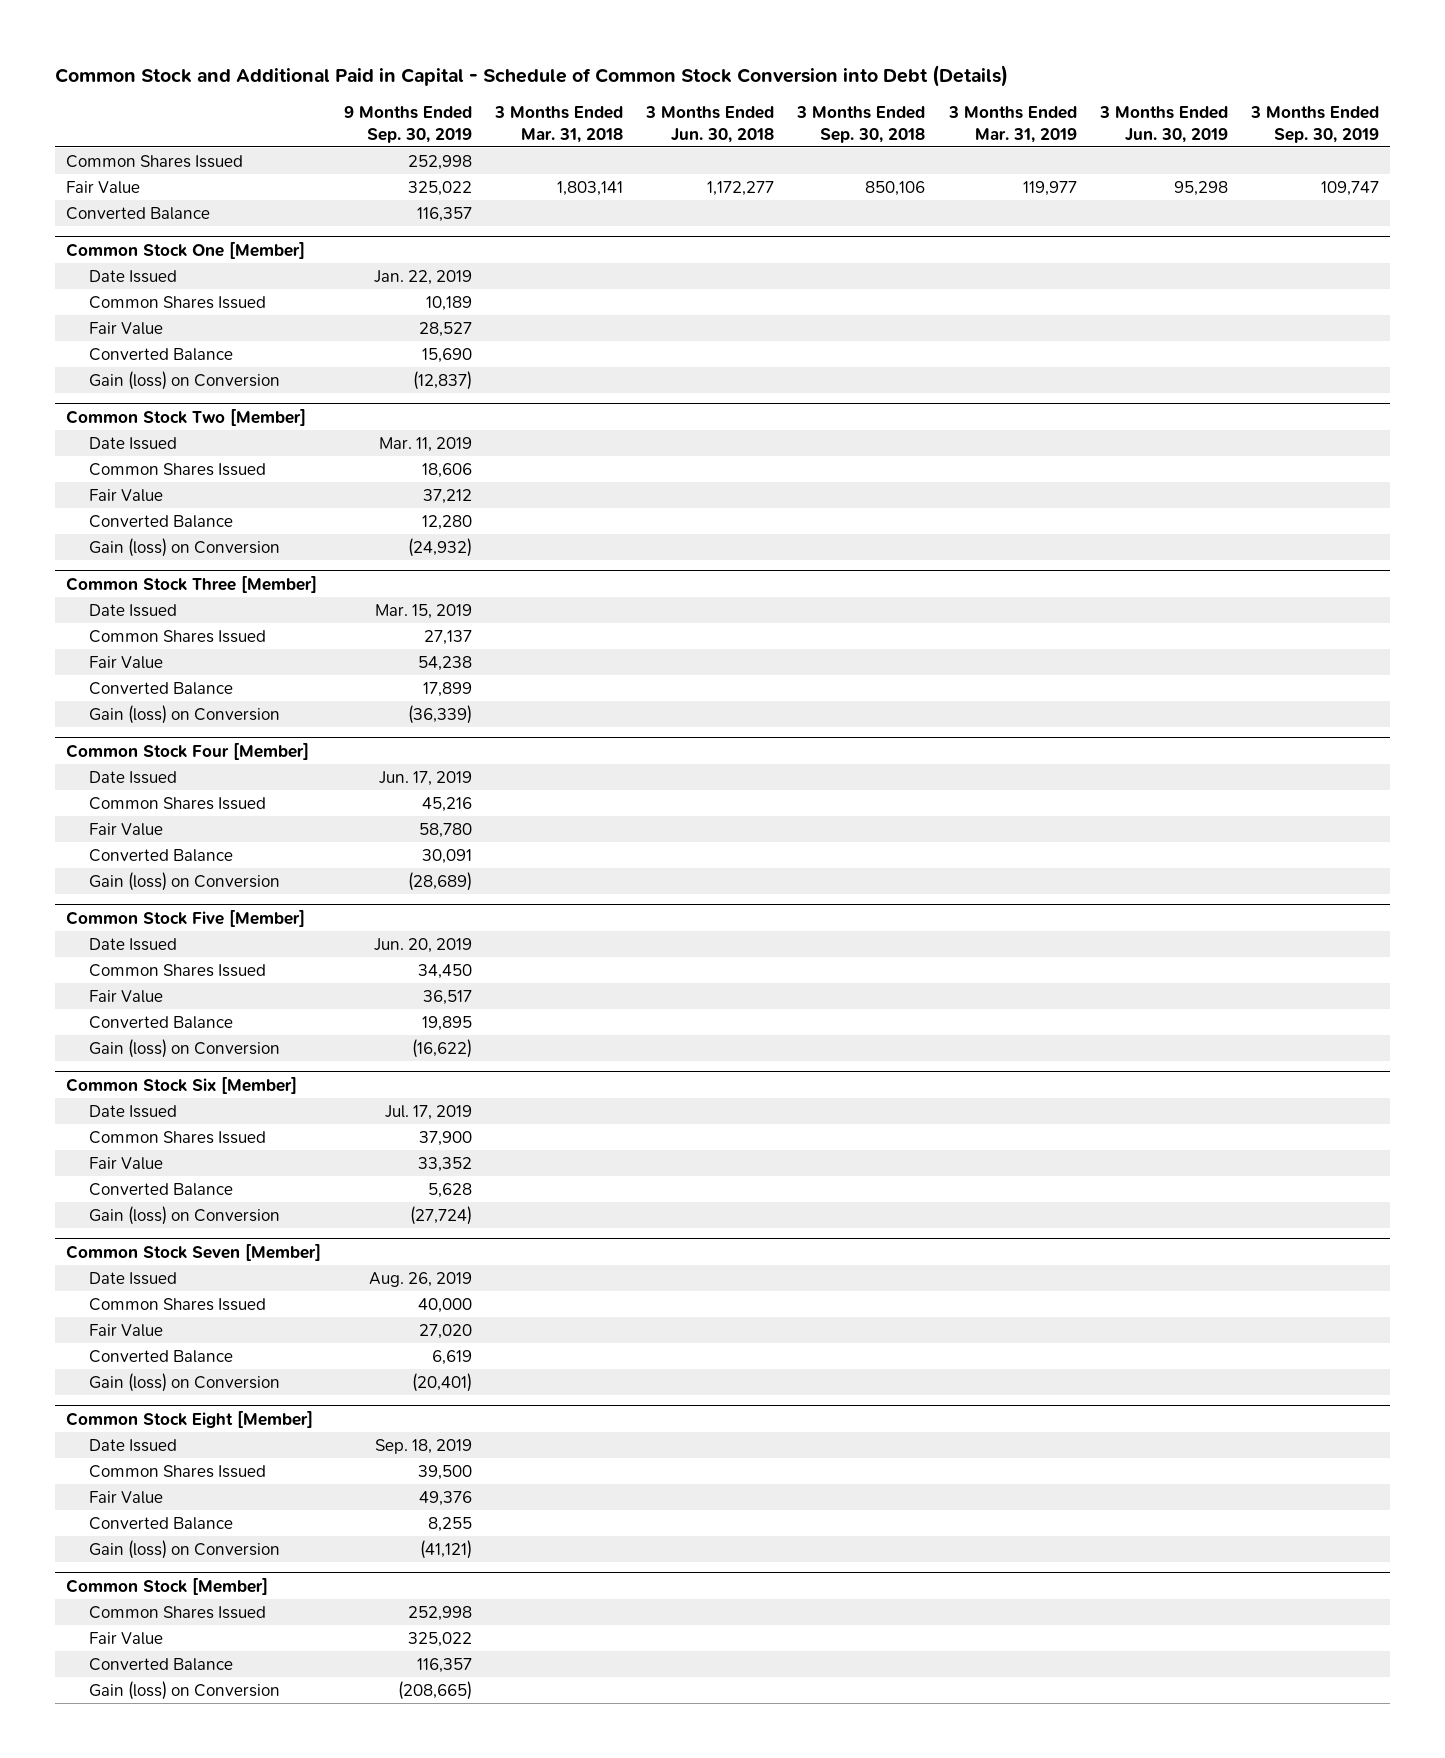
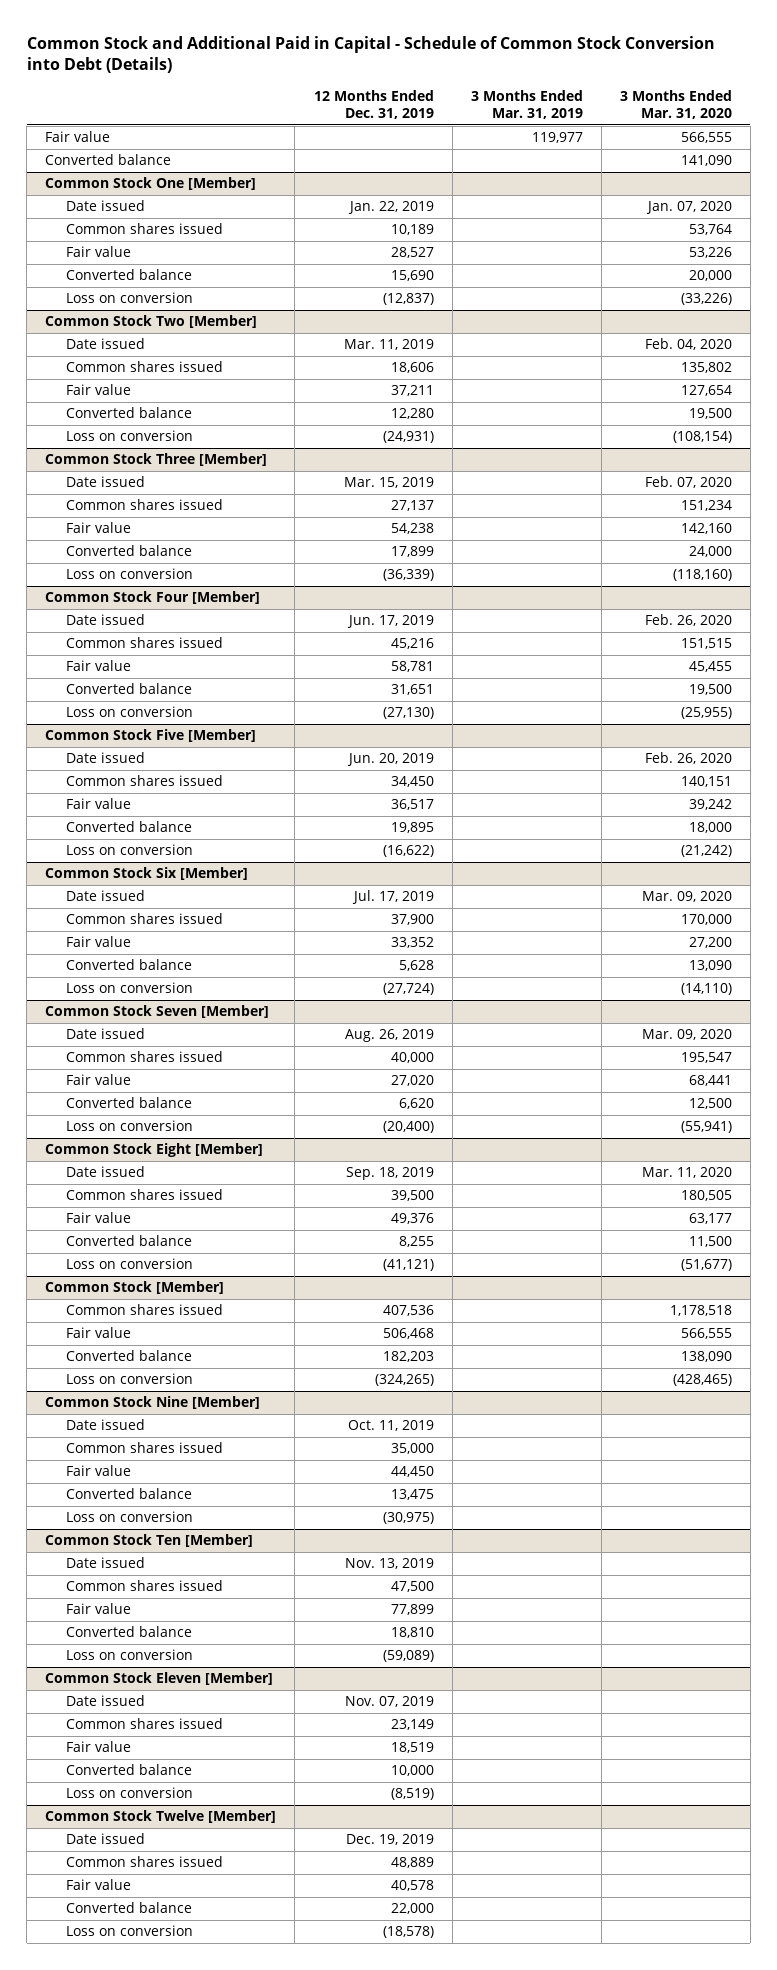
[344,105,473,143] 9 Months Ended Sep. 30, 2019 -> none
[494,105,624,143] 3 Months Ended Mar. 31, 2018 -> none
[645,105,775,143] 3 Months Ended Jun. 30, 2018 -> none
[796,105,926,143] 3 Months Ended Sep. 30, 2018 -> none
[1098,105,1228,143] 3 Months Ended Jun. 30, 2019 -> none
[1249,105,1379,143] 3 Months Ended Sep. 30, 2019 -> none
none -> [313,89,434,120] 12 Months Ended Dec. 31, 2019
none -> [619,89,732,120] 3 Months Ended Mar. 31, 2020
[66,155,244,169] Common Shares Issued -> none
[66,181,141,195] Fair Value -> [45,131,111,143] Fair value
[66,207,211,221] Converted Balance -> [45,154,172,166] Converted balance
[88,270,177,284] Date Issued -> [65,200,145,212] Date issued
[88,296,266,310] Common Shares Issued -> [65,223,223,235] Common shares issued
[88,322,163,336] Fair Value -> [65,246,131,258] Fair value
[88,348,233,362] Converted Balance -> [65,269,192,281] Converted balance
[88,371,280,391] Gain (loss) on Conversion -> [65,292,193,304] Loss on conversion
[88,437,177,451] Date Issued -> [65,338,145,350] Date issued
[88,463,266,477] Common Shares Issued -> [65,361,223,373] Common shares issued
[88,489,163,503] Fair Value -> [65,384,131,396] Fair value
[88,515,233,529] Converted Balance -> [65,407,192,419] Converted balance
[88,538,280,558] Gain (loss) on Conversion -> [65,430,193,442] Loss on conversion
[88,604,177,618] Date Issued -> [65,476,145,488] Date issued
[88,630,266,644] Common Shares Issued -> [65,499,223,511] Common shares issued
[88,656,163,670] Fair Value -> [65,522,131,534] Fair value
[88,682,233,696] Converted Balance -> [65,545,192,557] Converted balance
[88,705,280,725] Gain (loss) on Conversion -> [65,568,193,580] Loss on conversion
[88,771,177,785] Date Issued -> [65,614,145,626] Date issued
[88,797,266,811] Common Shares Issued -> [65,637,223,649] Common shares issued
[88,823,163,837] Fair Value -> [65,660,131,672] Fair value
[88,849,233,863] Converted Balance -> [65,683,192,695] Converted balance
[88,872,280,892] Gain (loss) on Conversion -> [65,706,193,718] Loss on conversion
[88,938,177,952] Date Issued -> [65,752,145,764] Date issued
[88,964,266,978] Common Shares Issued -> [65,775,223,787] Common shares issued
[88,990,163,1004] Fair Value -> [65,798,131,810] Fair value
[88,1016,233,1030] Converted Balance -> [65,821,192,833] Converted balance
[88,1039,280,1059] Gain (loss) on Conversion -> [65,844,193,856] Loss on conversion
[88,1105,177,1119] Date Issued -> [65,890,145,902] Date issued
[88,1131,266,1145] Common Shares Issued -> [65,913,223,925] Common shares issued
[88,1157,163,1171] Fair Value -> [65,936,131,948] Fair value
[88,1183,233,1197] Converted Balance -> [65,959,192,971] Converted balance
[88,1206,280,1226] Gain (loss) on Conversion -> [65,982,193,994] Loss on conversion
[88,1272,177,1286] Date Issued -> [65,1028,145,1040] Date issued
[88,1298,266,1312] Common Shares Issued -> [65,1051,223,1063] Common shares issued
[88,1324,163,1338] Fair Value -> [65,1074,131,1086] Fair value
[88,1350,233,1364] Converted Balance -> [65,1097,192,1109] Converted balance
[88,1373,280,1393] Gain (loss) on Conversion -> [65,1120,193,1132] Loss on conversion
[88,1439,177,1453] Date Issued -> [65,1166,145,1178] Date issued
[88,1465,266,1479] Common Shares Issued -> [65,1189,223,1201] Common shares issued
[88,1491,163,1505] Fair Value -> [65,1212,131,1224] Fair value
[88,1517,233,1531] Converted Balance -> [65,1235,192,1247] Converted balance
[88,1540,280,1560] Gain (loss) on Conversion -> [65,1258,193,1270] Loss on conversion
[88,1606,266,1620] Common Shares Issued -> [65,1304,223,1316] Common shares issued
[88,1632,163,1646] Fair Value -> [65,1327,131,1339] Fair value
[88,1658,233,1672] Converted Balance -> [65,1350,192,1362] Converted balance
[88,1681,280,1701] Gain (loss) on Conversion -> [65,1373,193,1385] Loss on conversion
none -> [45,1396,261,1410] Common Stock Nine [Member]
none -> [65,1419,145,1431] Date issued
none -> [65,1442,223,1454] Common shares issued
none -> [65,1465,131,1477] Fair value
none -> [65,1488,192,1500] Converted balance
none -> [65,1511,193,1523] Loss on conversion
none -> [45,1534,254,1548] Common Stock Ten [Member]
none -> [65,1557,145,1569] Date issued
none -> [65,1580,223,1592] Common shares issued
none -> [65,1603,131,1615] Fair value
none -> [65,1626,192,1638] Converted balance
none -> [65,1649,193,1661] Loss on conversion
none -> [45,1672,274,1686] Common Stock Eleven [Member]
none -> [65,1695,145,1707] Date issued
none -> [65,1718,223,1730] Common shares issued
none -> [65,1741,131,1753] Fair value
none -> [65,1764,192,1776] Converted balance
none -> [65,1787,193,1799] Loss on conversion
none -> [45,1810,277,1824] Common Stock Twelve [Member]
none -> [65,1833,145,1845] Date issued
none -> [65,1856,223,1868] Common shares issued
none -> [65,1879,131,1891] Fair value
none -> [65,1902,192,1914] Converted balance
none -> [65,1925,193,1937] Loss on conversion

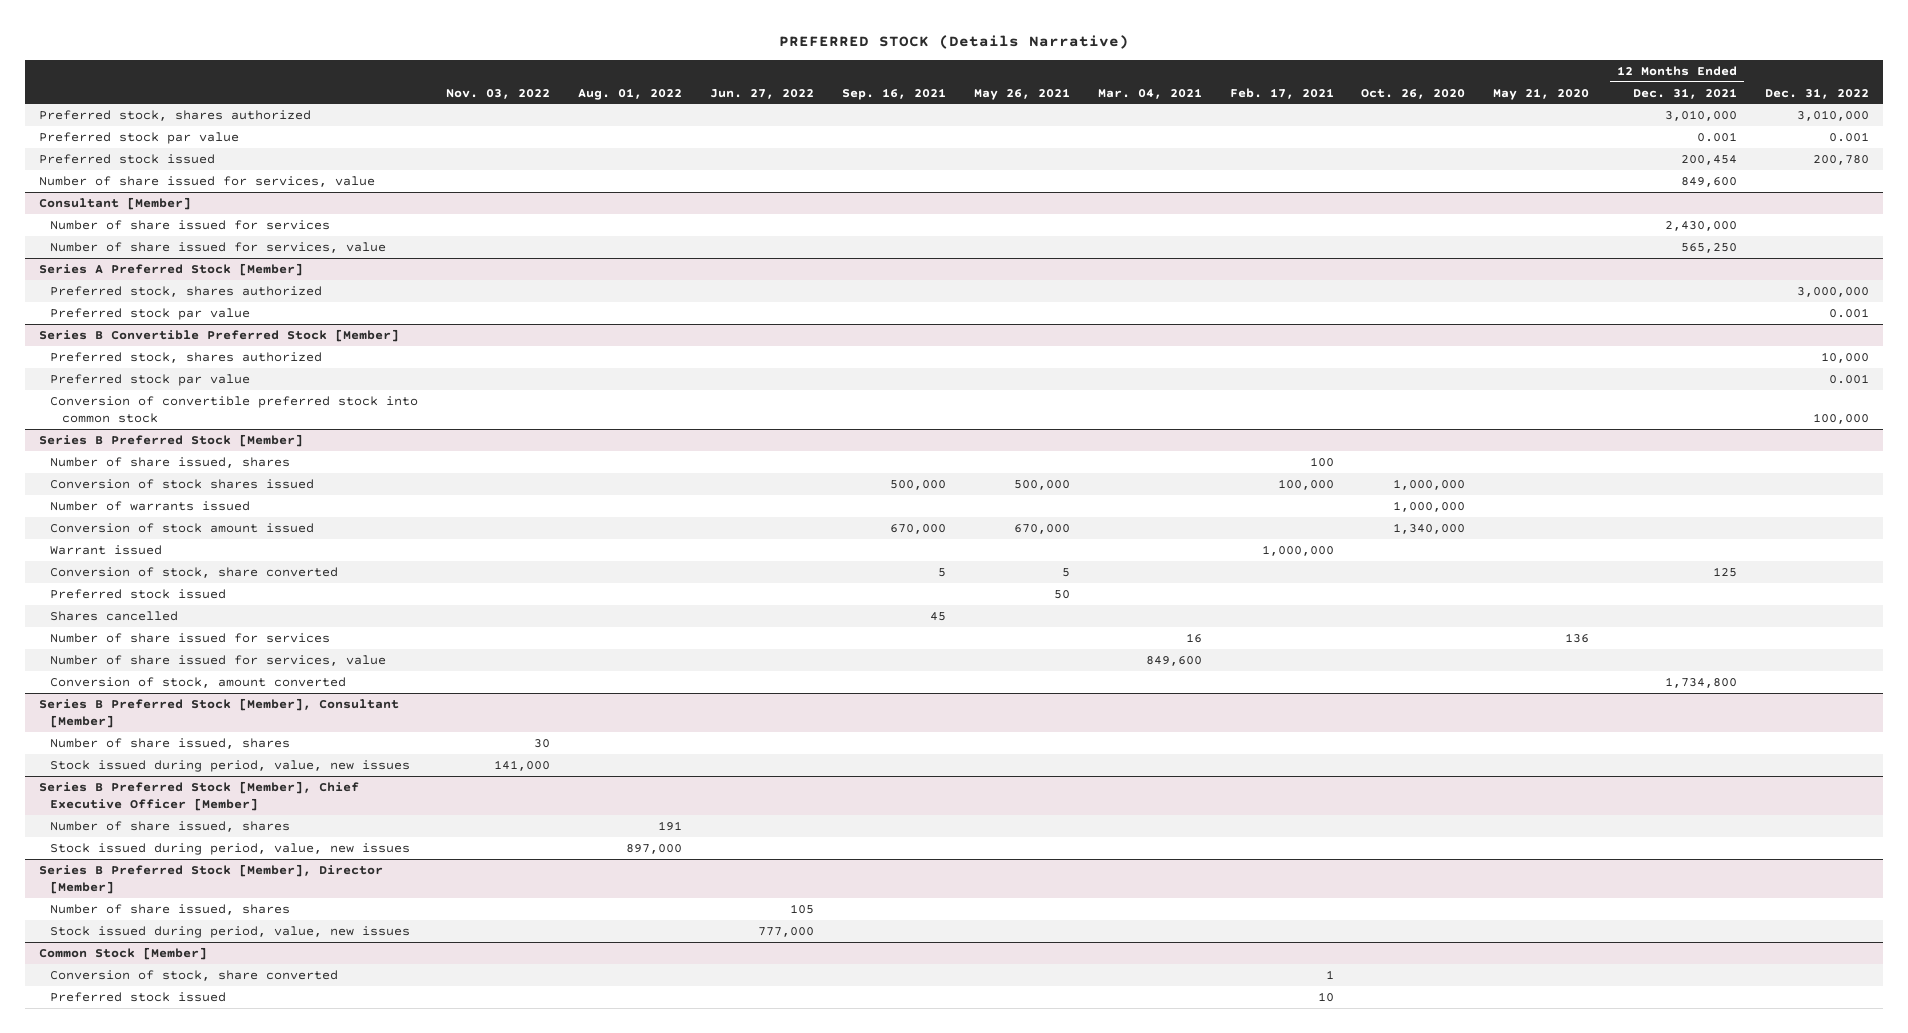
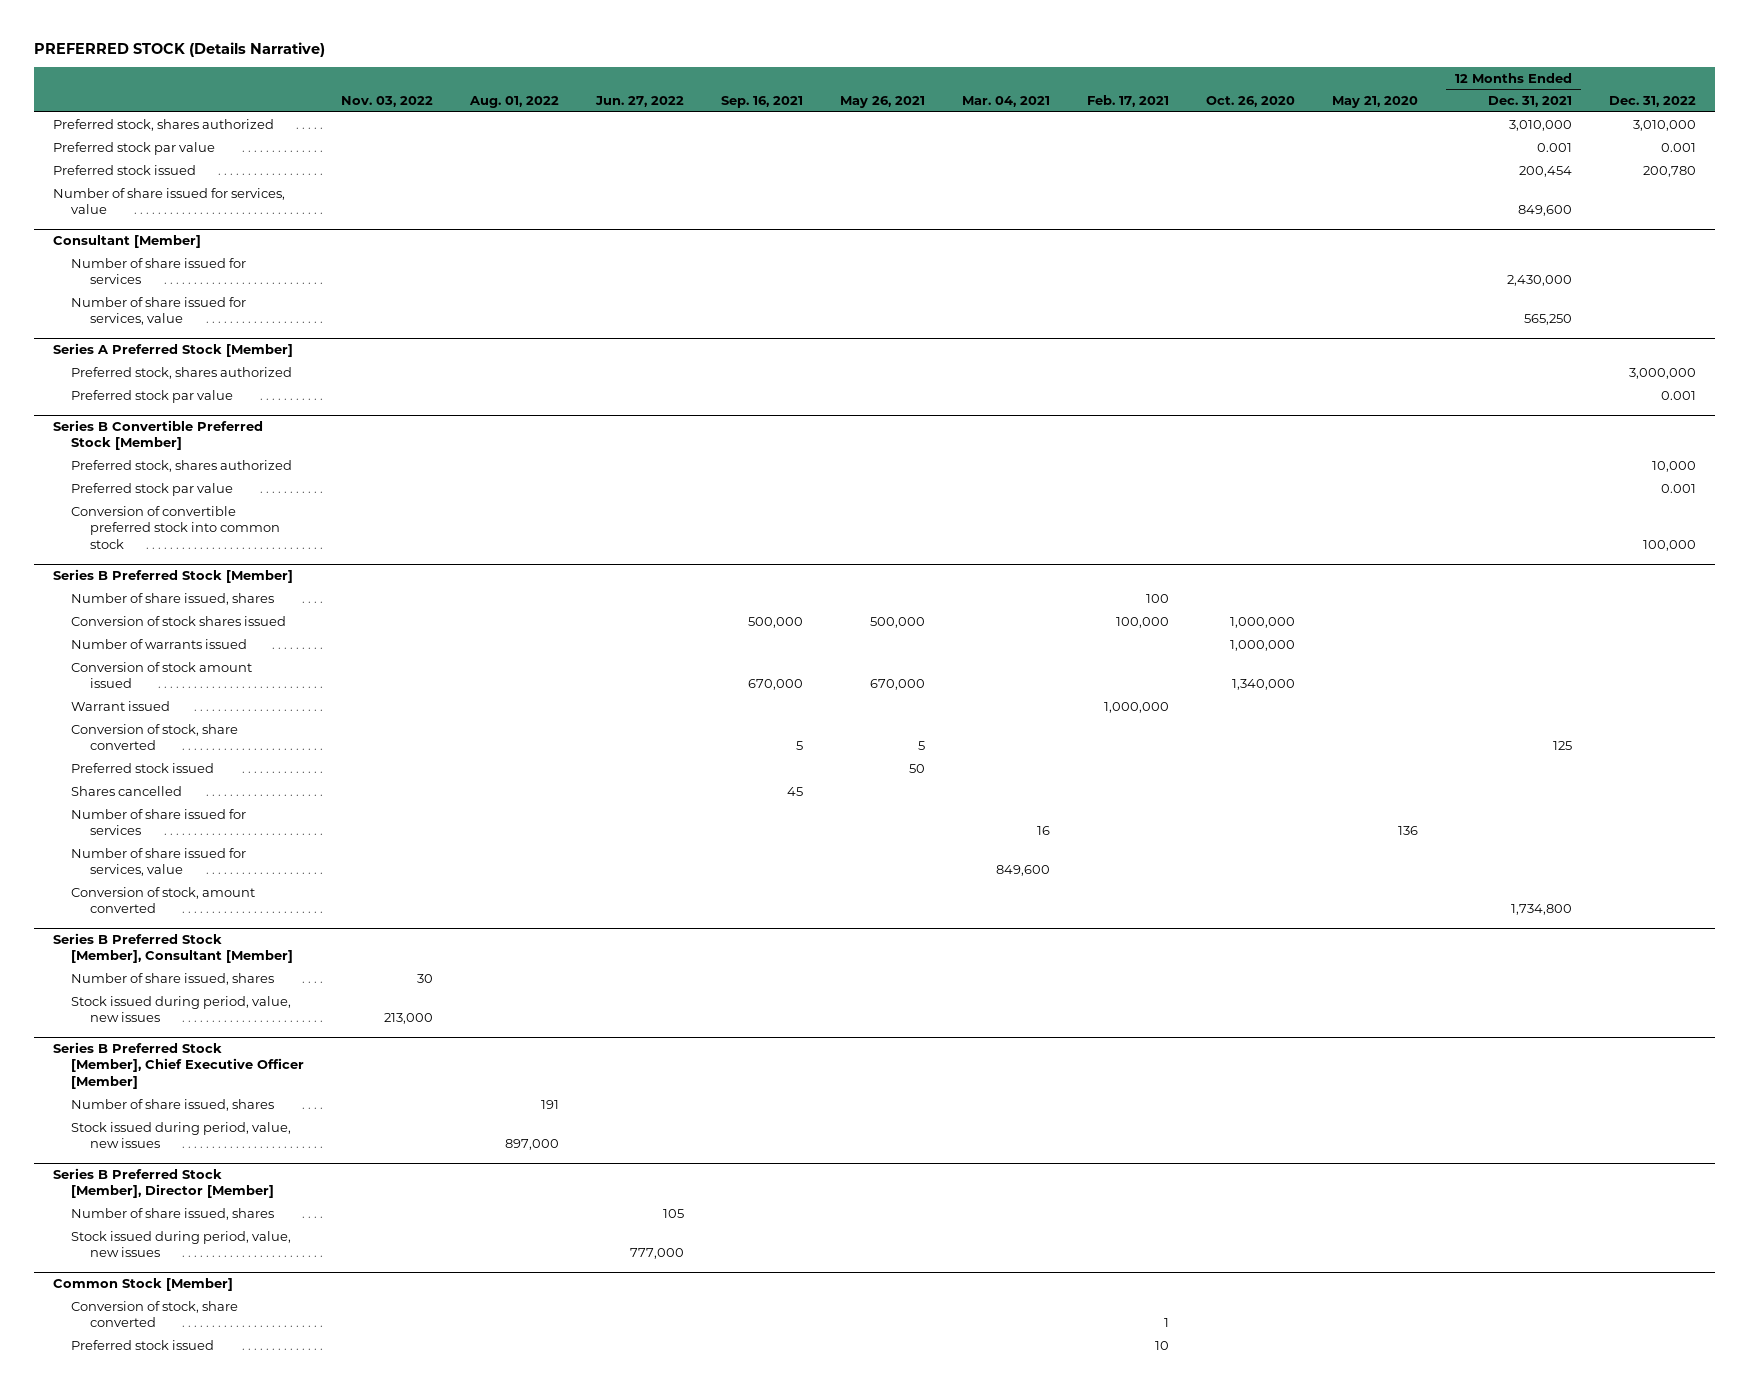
[494,759,551,771] 141,000 -> [384,1013,434,1025] 213,000

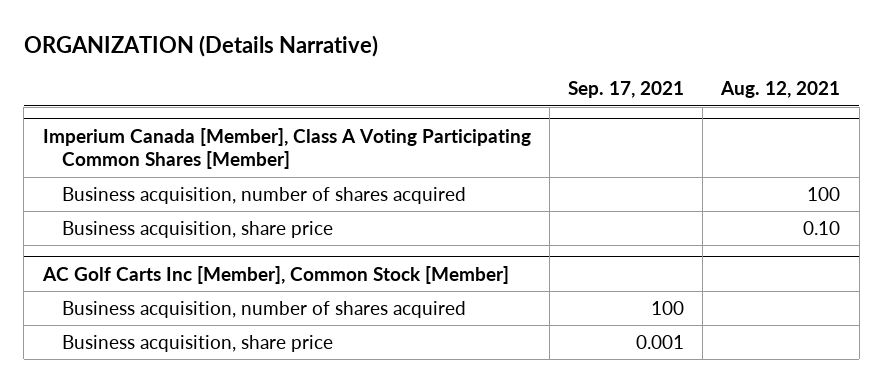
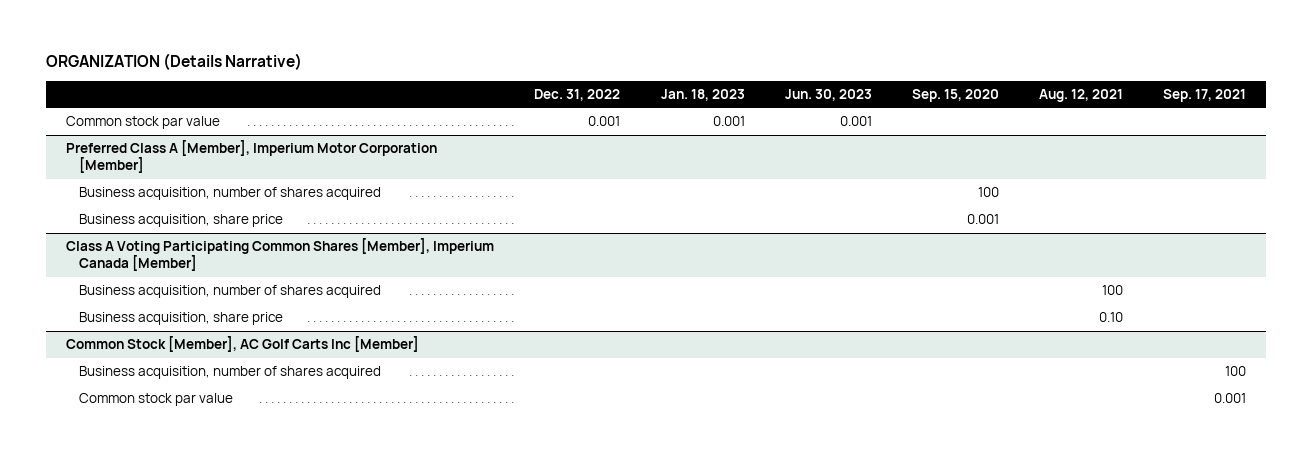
none -> [534,88,621,101] Dec. 31, 2022
none -> [660,88,745,101] Jan. 18, 2023
none -> [784,88,872,101] Jun. 30, 2023
none -> [911,88,999,102] Sep. 15, 2020
none -> [66,116,221,130] Common stock par value
none -> [66,140,438,174] Preferred Class A [Member], Imperium Motor Corporation [Member]
none -> [78,187,381,201] Business acquisition, number of shares acquired
none -> [78,214,283,228] Business acquisition, share price
[42,127,531,170] Imperium Canada [Member], Class A Voting Participating Common Shares [Member] -> [66,238,495,272] Class A Voting Participating Common Shares [Member], Imperium Canada [Member]
[41,265,509,284] AC Golf Carts Inc [Member], Common Stock [Member] -> [66,336,420,353] Common Stock [Member], AC Golf Carts Inc [Member]
[62,334,334,352] Business acquisition, share price -> none
none -> [78,393,233,407] Common stock par value

